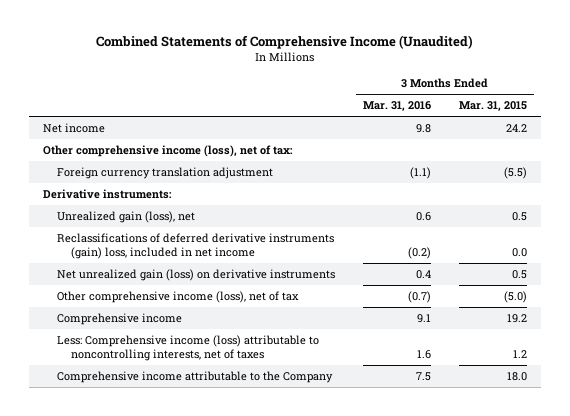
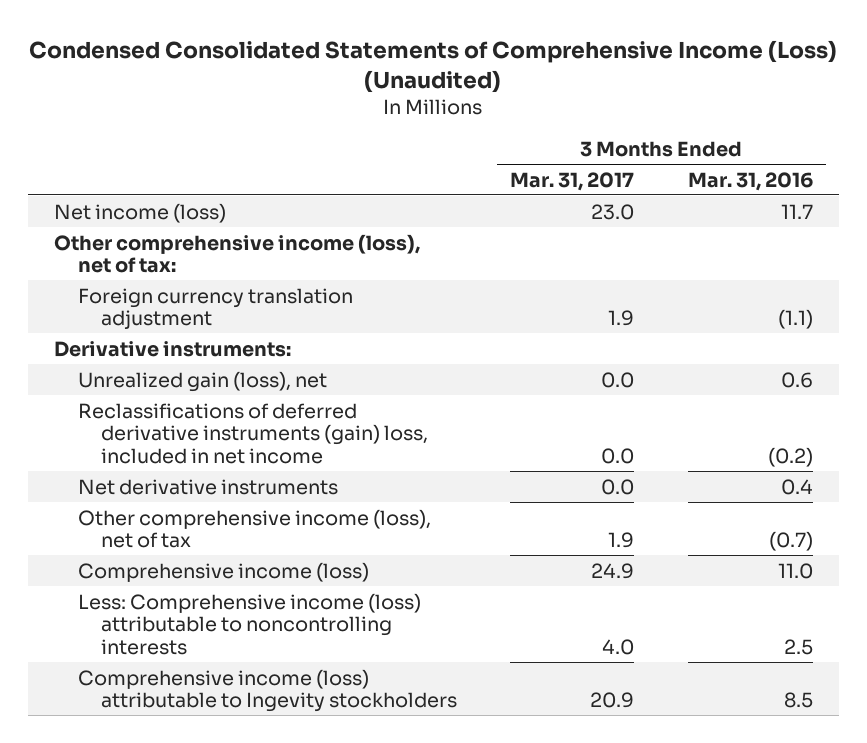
[95,35,473,50] Combined Statements of Comprehensive Income (Unaudited) -> [29,39,838,93] Condensed Consolidated Statements of Comprehensive Income (Loss) (Unaudited)
[459,101,528,112] Mar. 31, 2015 -> none
none -> [510,171,635,191] Mar. 31, 2017
[42,122,105,133] Net income -> [54,202,227,223] Net income (loss)
[415,123,431,133] 9.8 -> [780,203,813,219] 11.7
[56,268,335,281] Net unrealized gain (loss) on derivative instruments -> [77,478,338,495] Net derivative instruments
[56,312,182,325] Comprehensive income -> [77,561,369,582] Comprehensive income (loss)
[416,313,431,323] 9.1 -> [777,562,813,579] 11.0
[56,334,319,362] Less: Comprehensive income (loss) attributable to noncontrolling interests, net of taxes -> [77,592,421,655] Less: Comprehensive income (loss) attributable to noncontrolling interests
[416,350,431,360] 1.6 -> [783,638,813,655] 2.5
[56,370,333,383] Comprehensive income attributable to the Company -> [77,668,458,713] Comprehensive income (loss) attributable to Ingevity stockholders
[415,371,431,381] 7.5 -> [783,692,813,709] 8.5

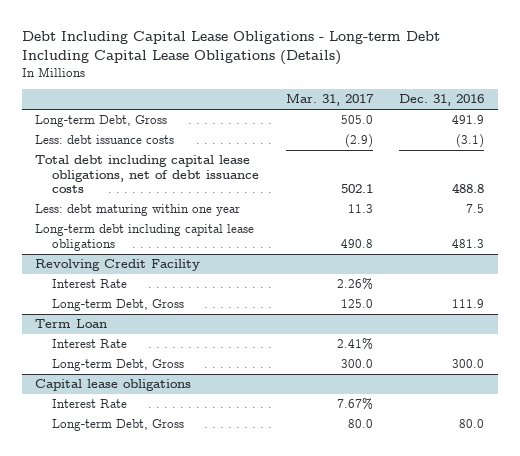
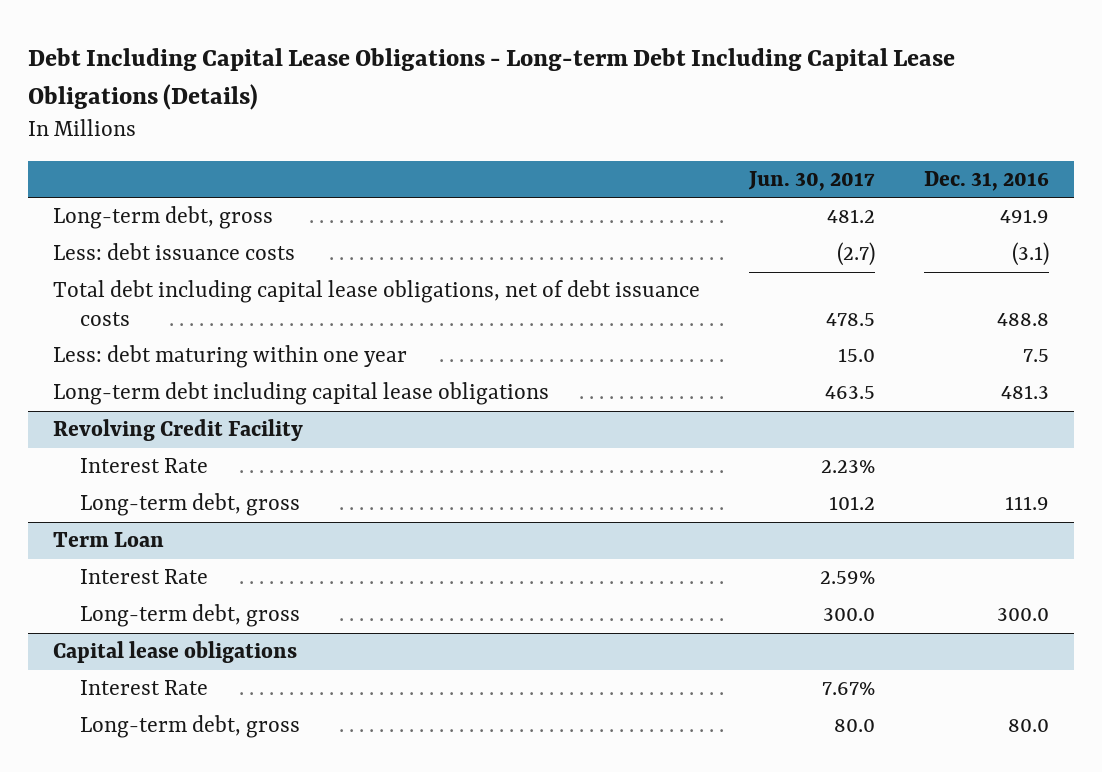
[285,93,374,107] Mar. 31, 2017 -> none
none -> [747,171,875,192] Jun. 30, 2017
[35,115,168,128] Long-term Debt, Gross -> [52,206,273,230] Long-term debt, gross
[51,299,184,312] Long-term Debt, Gross -> [80,493,301,517] Long-term debt, gross
[51,359,184,372] Long-term Debt, Gross -> [80,604,301,628] Long-term debt, gross
[51,419,184,432] Long-term Debt, Gross -> [80,715,301,739] Long-term debt, gross

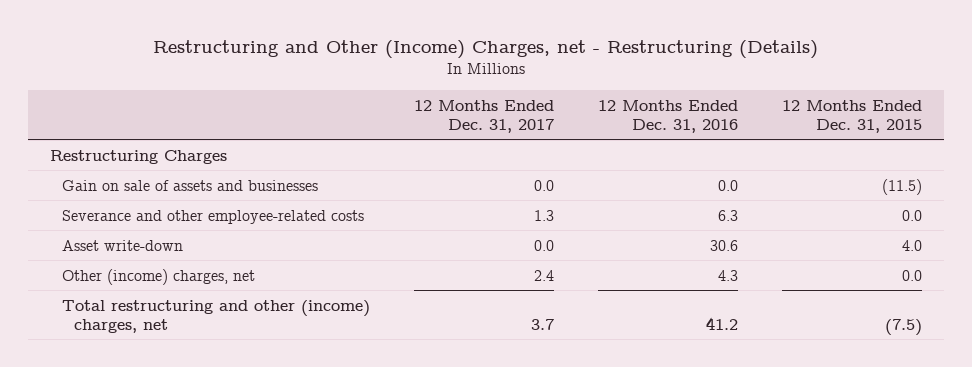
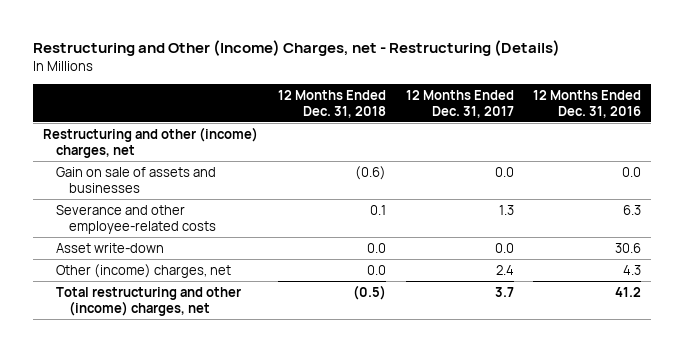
[781,99,922,133] 12 Months Ended Dec. 31, 2015 -> none
none -> [277,89,386,118] 12 Months Ended Dec. 31, 2018
[50,149,228,164] Restructuring Charges -> [42,126,258,158] Restructuring and other (income) charges, net

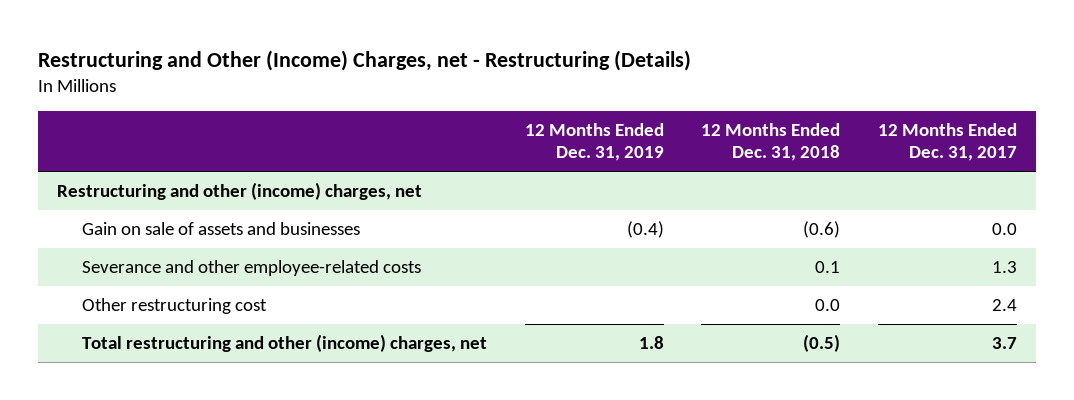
[533,89,642,118] 12 Months Ended Dec. 31, 2016 -> none
none -> [524,122,664,162] 12 Months Ended Dec. 31, 2019
[55,242,164,253] Asset write-down -> none
[55,263,231,278] Other (income) charges, net -> [82,297,268,314] Other restructuring cost

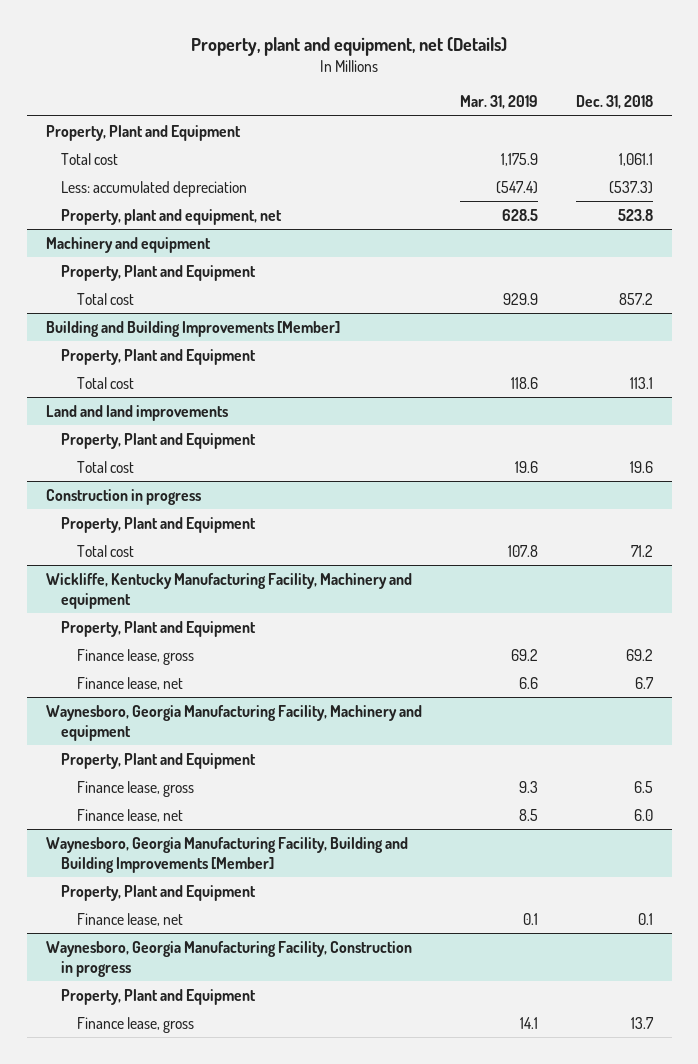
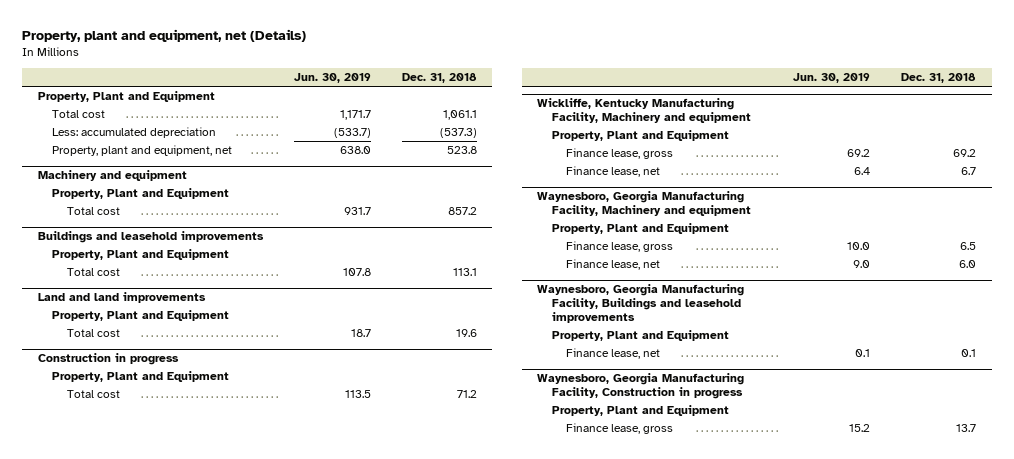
[459,95,538,110] Mar. 31, 2019 -> none
none -> [293,73,371,84] Jun. 30, 2019
[45,320,340,337] Building and Building Improvements [Member] -> [37,231,264,244] Buildings and leasehold improvements
[45,836,408,873] Waynesboro, Georgia Manufacturing Facility, Building and Building Improvements [Member] -> [537,284,745,324] Waynesboro, Georgia Manufacturing Facility, Buildings and leasehold improvements

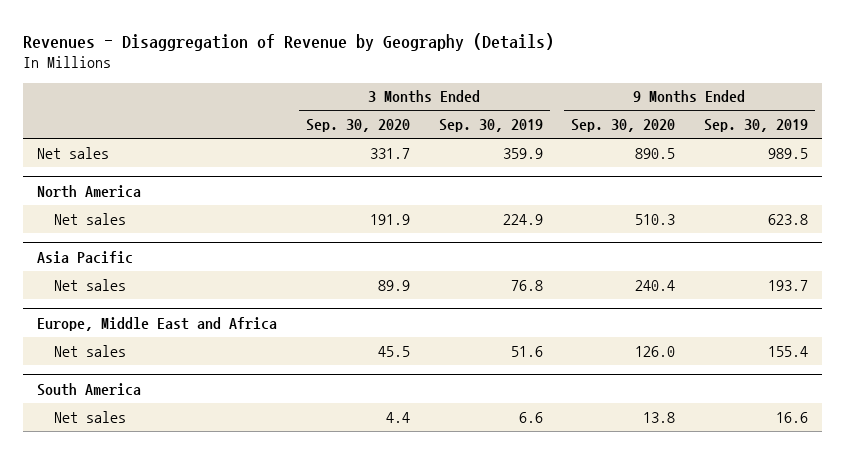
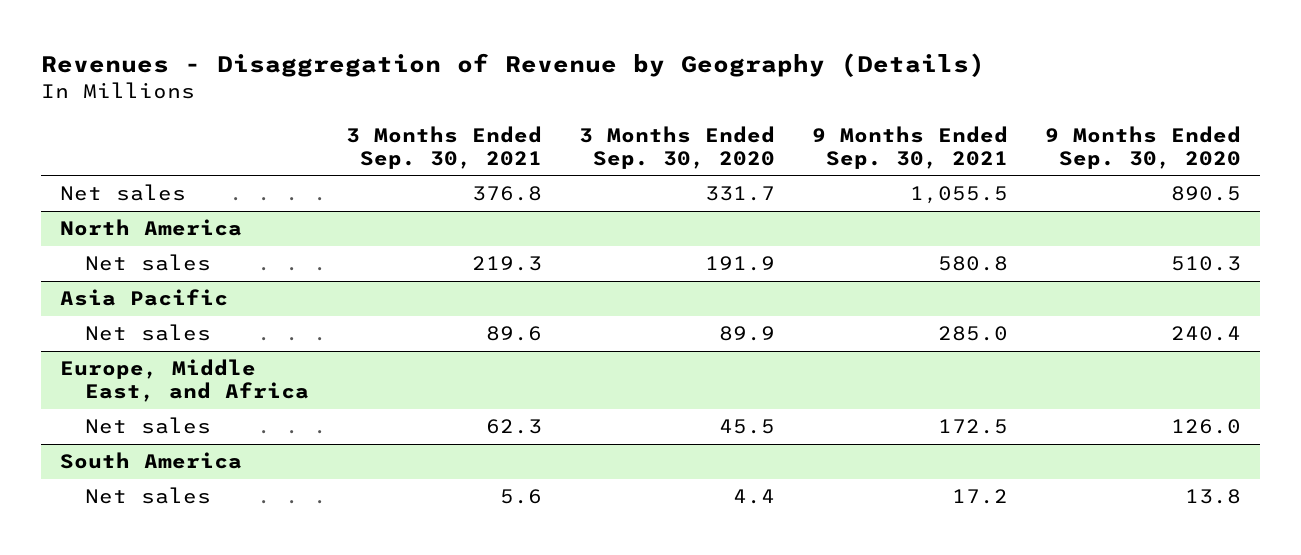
[438,119,543,133] Sep. 30, 2019 -> none
[703,119,808,133] Sep. 30, 2019 -> none
none -> [345,125,542,169] 3 Months Ended Sep. 30, 2021
none -> [812,125,1009,169] 9 Months Ended Sep. 30, 2021
[37,316,278,331] Europe, Middle East and Africa -> [59,359,309,403] Europe, Middle East, and Africa

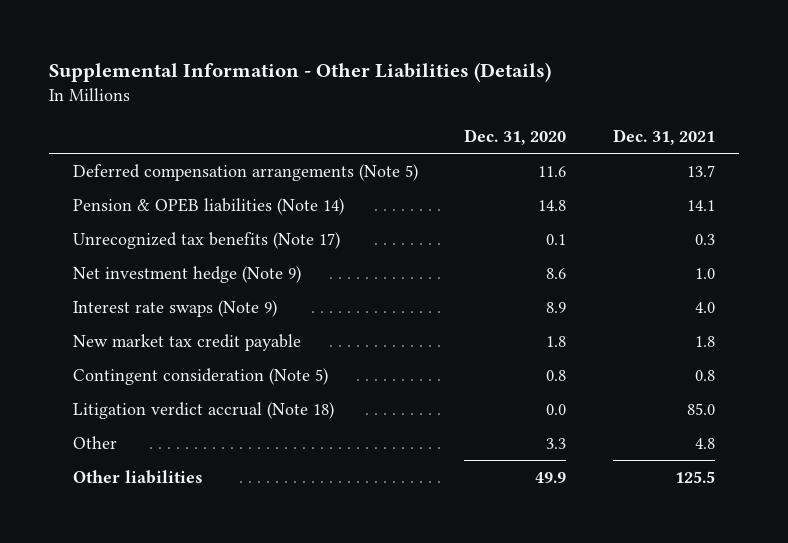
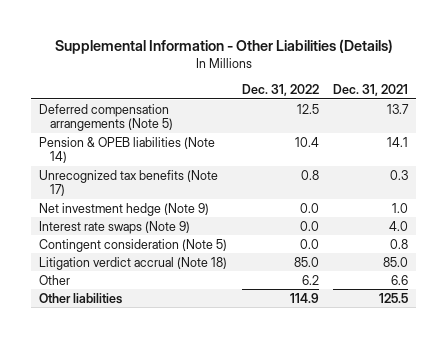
[464,128,567,145] Dec. 31, 2020 -> none
none -> [241,83,319,96] Dec. 31, 2022
[72,334,301,352] New market tax credit payable -> none
[695,438,716,450] 4.8 -> [391,274,409,285] 6.6

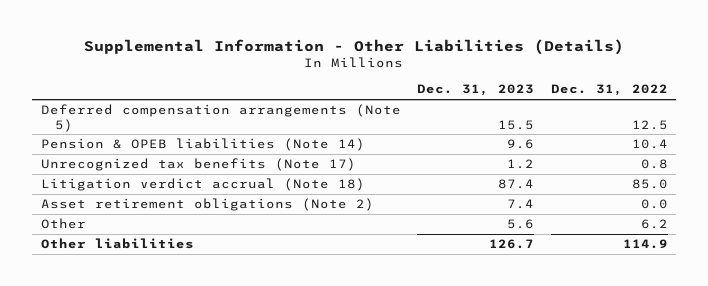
[333,83,409,96] Dec. 31, 2021 -> none
none -> [417,84,535,97] Dec. 31, 2023
[38,202,209,216] Net investment hedge (Note 9) -> none
[38,220,190,234] Interest rate swaps (Note 9) -> none
[38,238,227,252] Contingent consideration (Note 5) -> none
none -> [40,198,374,212] Asset retirement obligations (Note 2)

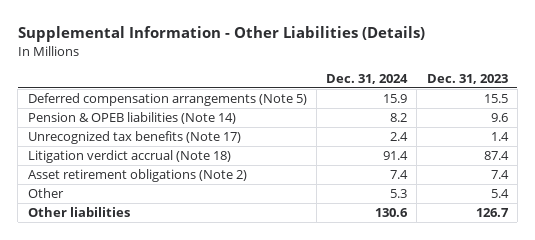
[550,84,668,97] Dec. 31, 2022 -> none
none -> [326,73,409,84] Dec. 31, 2024
[507,159,535,170] 1.2 -> [490,132,509,142] 1.4
[507,219,535,230] 5.6 -> [490,189,509,199] 5.4

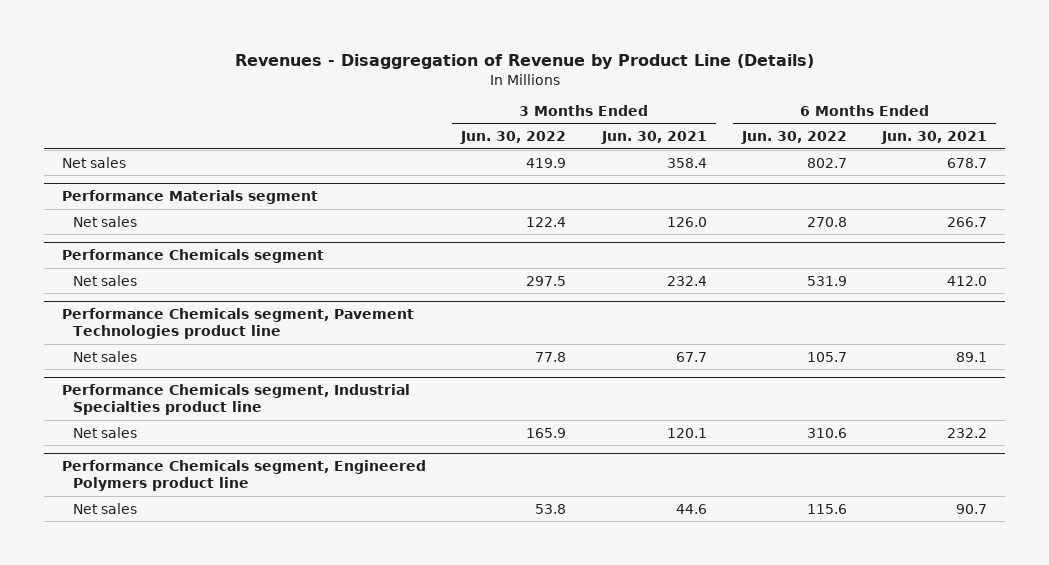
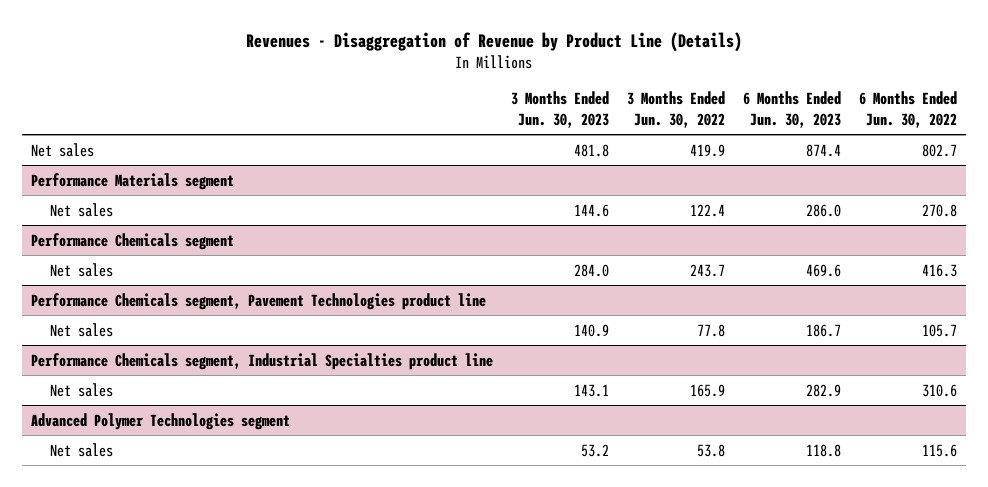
[600,131,707,145] Jun. 30, 2021 -> none
[881,131,988,145] Jun. 30, 2021 -> none
none -> [510,91,609,128] 3 Months Ended Jun. 30, 2023
none -> [742,91,841,128] 6 Months Ended Jun. 30, 2023
[526,275,567,286] 297.5 -> [689,263,725,277] 243.7
[807,275,848,286] 531.9 -> [921,263,957,277] 416.3
[61,460,426,492] Performance Chemicals segment, Engineered Polymers product line -> none
none -> [30,412,290,430] Advanced Polymer Technologies segment

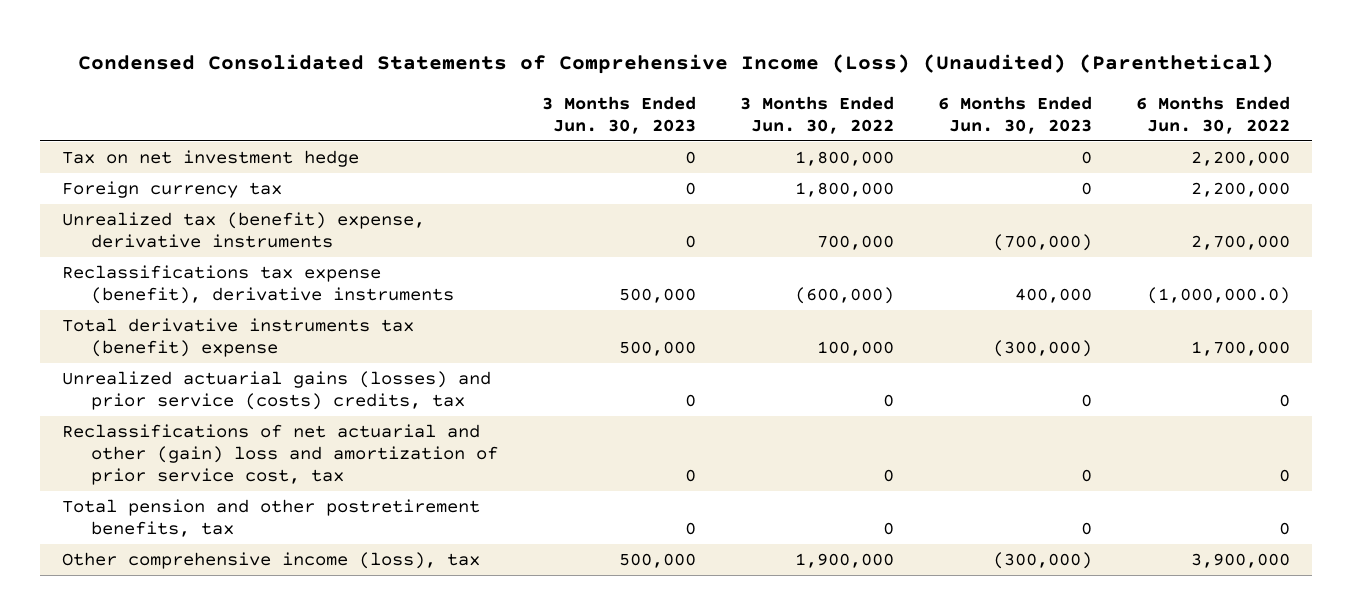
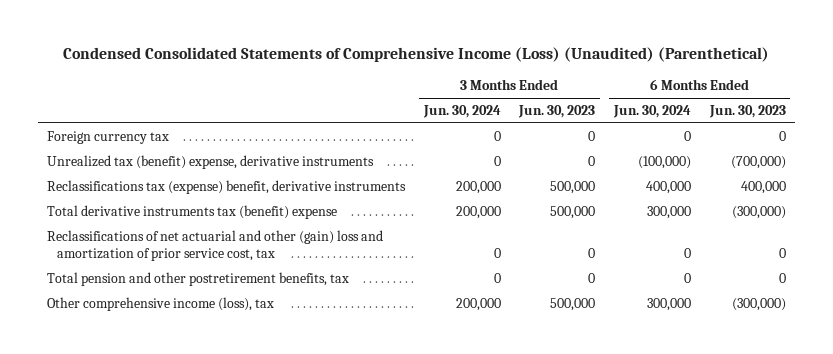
[740,95,895,135] 3 Months Ended Jun. 30, 2022 -> none
[1136,95,1291,135] 6 Months Ended Jun. 30, 2022 -> none
none -> [422,105,501,119] Jun. 30, 2024
none -> [613,105,692,119] Jun. 30, 2024
[61,149,359,167] Tax on net investment hedge -> none
[61,264,455,305] Reclassifications tax expense (benefit), derivative instruments -> [46,180,406,195] Reclassifications tax (expense) benefit, derivative instruments
[61,370,491,411] Unrealized actuarial gains (losses) and prior service (costs) credits, tax -> none

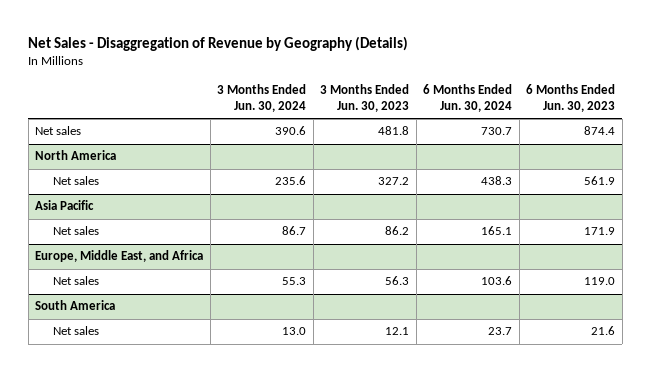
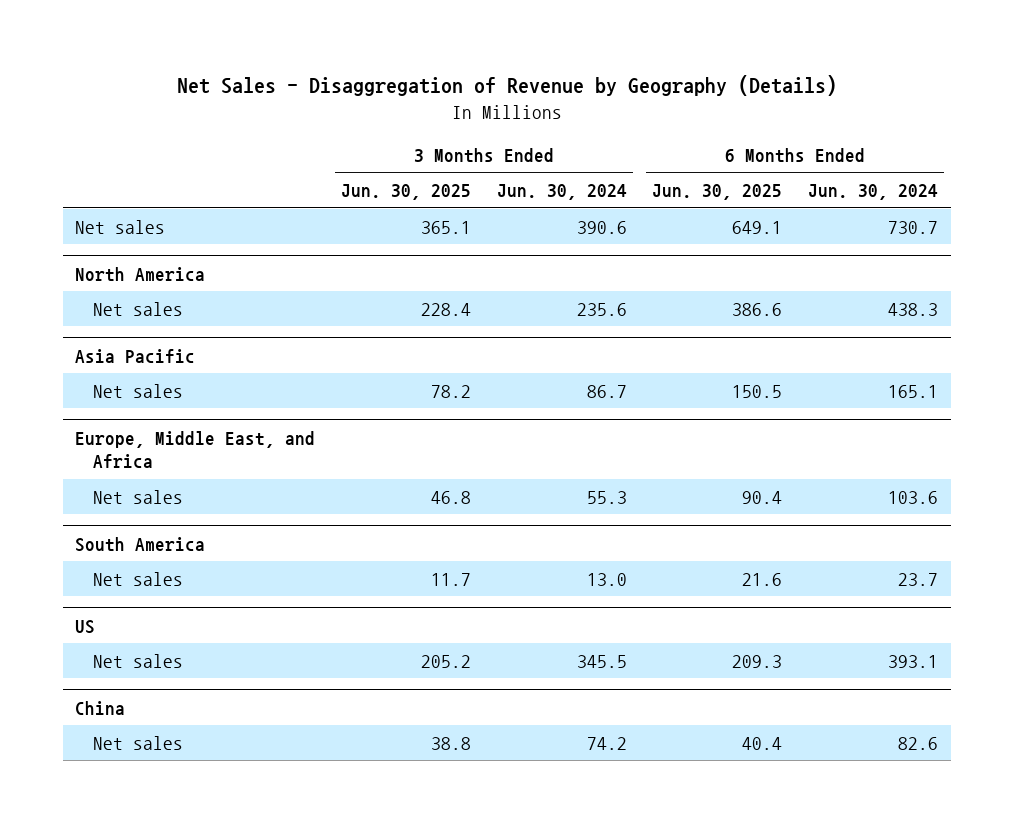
[320,84,410,112] 3 Months Ended Jun. 30, 2023 -> none
[526,84,616,112] 6 Months Ended Jun. 30, 2023 -> none
none -> [340,184,471,201] Jun. 30, 2025
none -> [652,184,783,201] Jun. 30, 2025
none -> [75,619,96,634] US
none -> [93,653,184,668] Net sales
none -> [75,700,126,715] China
none -> [93,735,184,750] Net sales

